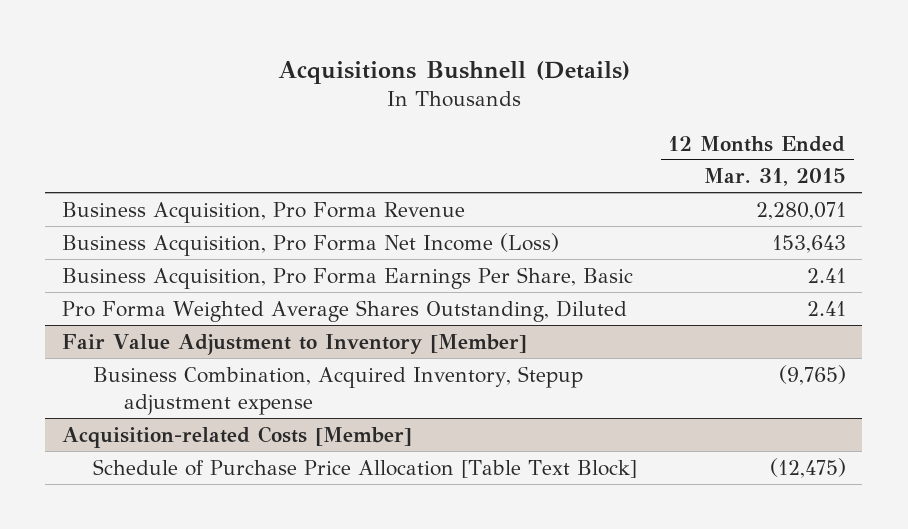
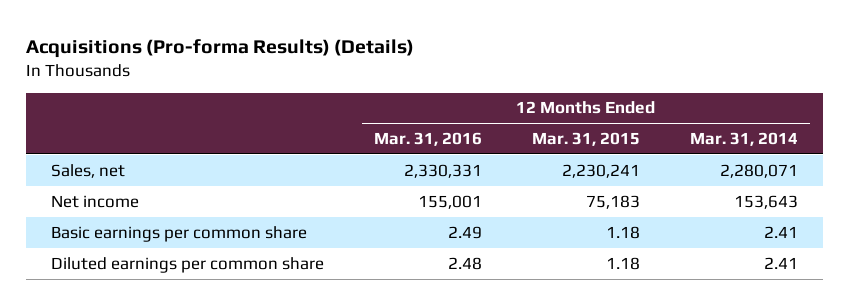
[277,60,630,84] Acquisitions Bushnell (Details) -> [26,38,415,58] Acquisitions (Pro-forma Results) (Details)
none -> [374,131,483,146] Mar. 31, 2016
none -> [689,131,798,146] Mar. 31, 2014
[61,201,465,223] Business Acquisition, Pro Forma Revenue -> none
[61,299,627,322] Pro Forma Weighted Average Shares Outstanding, Diluted -> none
[61,333,527,355] Fair Value Adjustment to Inventory [Member] -> none
[92,365,583,415] Business Combination, Acquired Inventory, Stepup adjustment expense -> none
[61,425,412,448] Acquisition-related Costs [Member] -> none
[92,458,637,478] Schedule of Purchase Price Allocation [Table Text Block] -> none
none -> [51,163,126,178] Sales, net
[61,232,559,256] Business Acquisition, Pro Forma Net Income (Loss) -> [51,194,140,208] Net income
[771,234,846,253] 153,643 -> [586,194,641,209] 75,183
[61,266,633,289] Business Acquisition, Pro Forma Earnings Per Share, Basic -> [51,225,308,242] Basic earnings per common share
[806,267,846,283] 2.41 -> [606,225,641,239] 1.18
none -> [51,256,325,273] Diluted earnings per common share

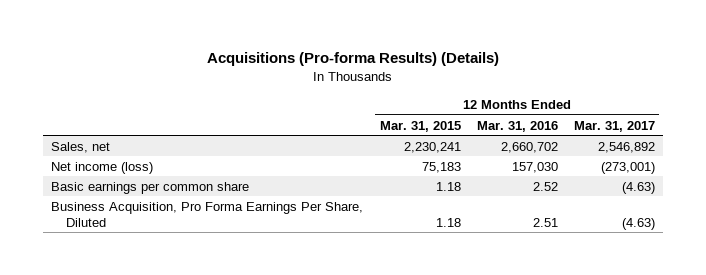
[689,131,798,146] Mar. 31, 2014 -> none
none -> [574,120,656,132] Mar. 31, 2017
[51,256,325,273] Diluted earnings per common share -> none
[404,163,483,178] 2,330,331 -> [500,141,558,153] 2,660,702
[51,194,140,208] Net income -> [51,161,154,174] Net income (loss)
[418,194,483,209] 155,001 -> [511,161,558,173] 157,030
[448,225,483,239] 2.49 -> [532,181,558,191] 2.52
none -> [51,201,364,227] Business Acquisition, Pro Forma Earnings Per Share, Diluted

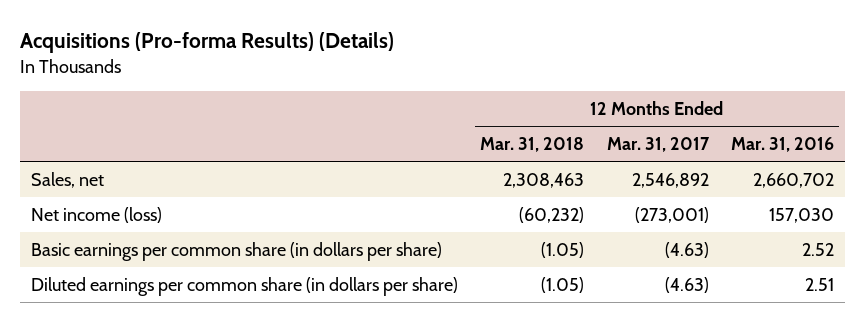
[379,120,461,132] Mar. 31, 2015 -> none
none -> [480,136,585,152] Mar. 31, 2018
[51,181,250,194] Basic earnings per common share -> [31,241,443,261] Basic earnings per common share (in dollars per share)
[51,201,364,227] Business Acquisition, Pro Forma Earnings Per Share, Diluted -> [31,276,459,296] Diluted earnings per common share (in dollars per share)

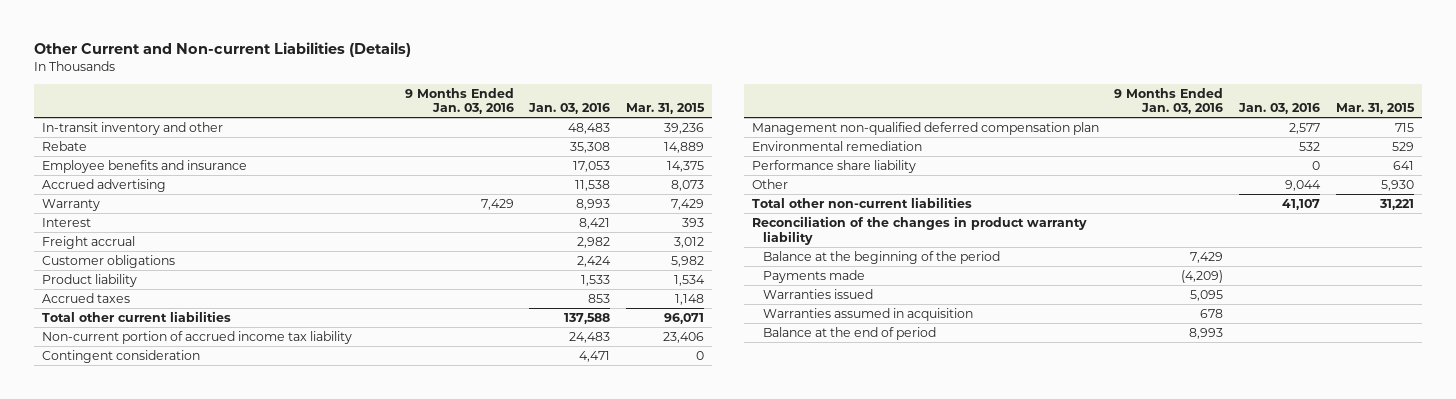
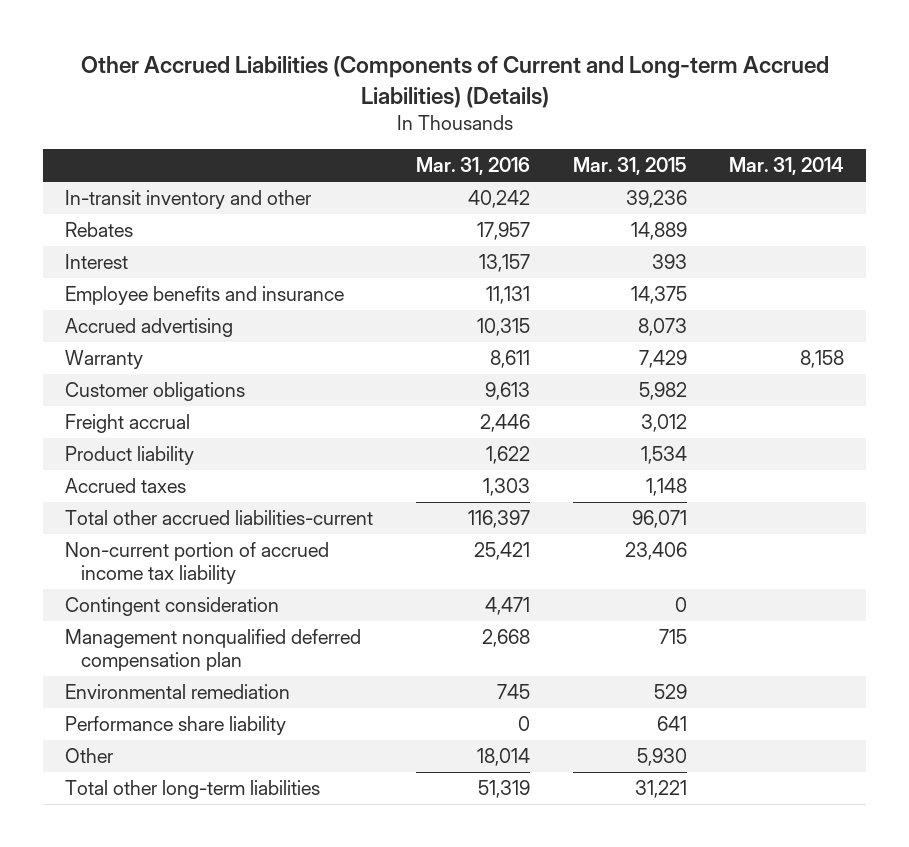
[34,41,412,57] Other Current and Non-current Liabilities (Details) -> [80,56,829,108] Other Accrued Liabilities (Components of Current and Long-term Accrued Liabilities) (Details)
[404,87,514,115] 9 Months Ended Jan. 03, 2016 -> none
[528,103,611,115] Jan. 03, 2016 -> none
none -> [415,157,530,176] Mar. 31, 2016
none -> [729,157,845,176] Mar. 31, 2014
[41,140,87,151] Rebate -> [64,222,133,238] Rebates
[41,217,91,227] Interest -> [64,254,128,270] Interest
[41,235,135,249] Freight accrual -> [64,414,190,434] Freight accrual
[41,310,231,322] Total other current liabilities -> [64,510,373,526] Total other accrued liabilities-current
[751,121,1099,135] Management non-qualified deferred compensation plan -> [64,629,361,672] Management nonqualified deferred compensation plan
[751,215,1087,245] Reconciliation of the changes in product warranty liability -> none
[763,250,1001,264] Balance at the beginning of the period -> none
[763,269,866,283] Payments made -> none
[763,288,874,299] Warranties issued -> none
[763,307,974,321] Warranties assumed in acquisition -> none
[763,326,937,340] Balance at the end of period -> none
[751,196,972,208] Total other non-current liabilities -> [64,780,320,800] Total other long-term liabilities

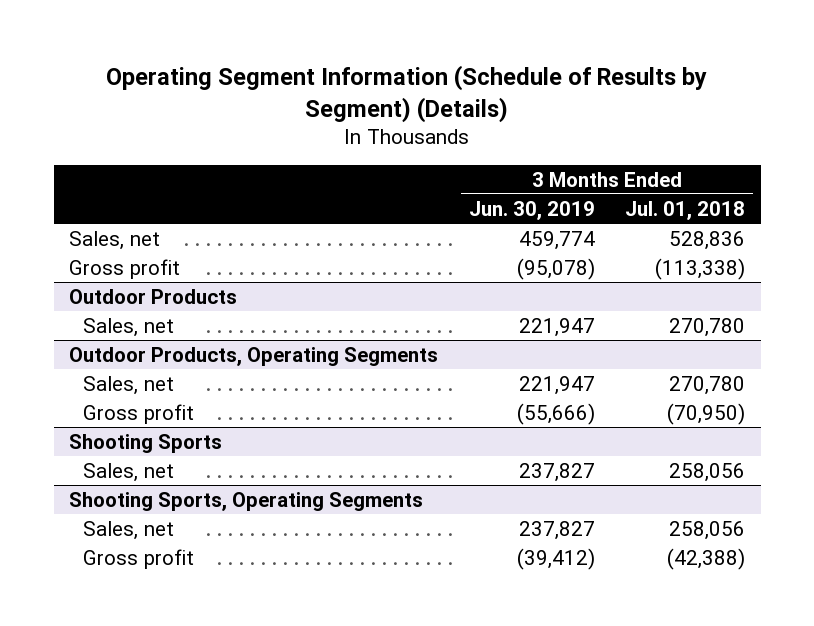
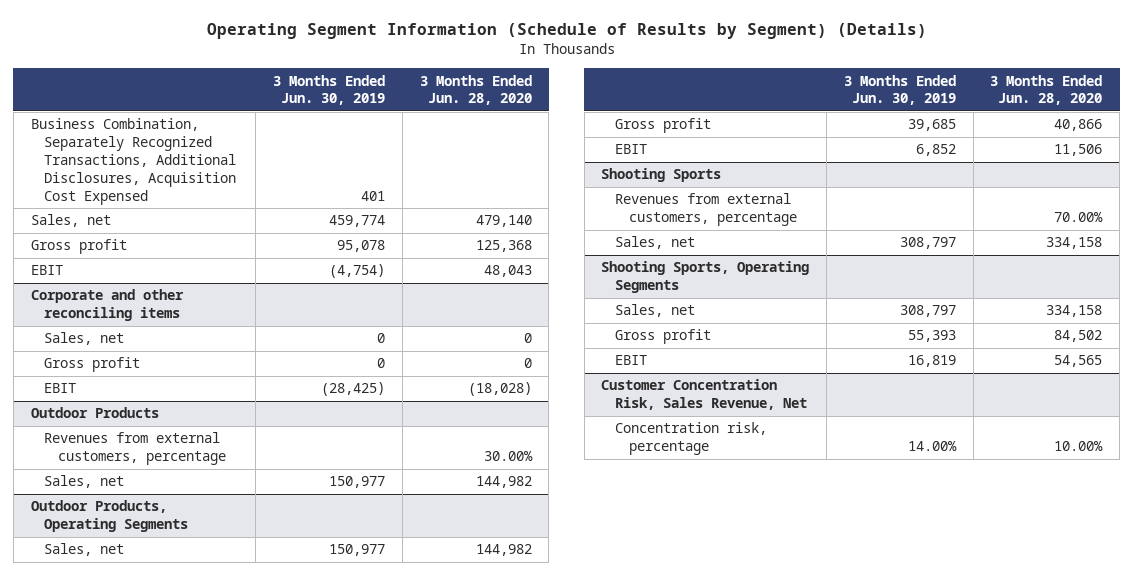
[625,200,746,220] Jul. 01, 2018 -> none
none -> [419,74,532,106] 3 Months Ended Jun. 28, 2020
none -> [30,118,237,206] Business Combination, Separately Recognized Transactions, Additional Disclosures, Acquisition Cost Expensed
[516,257,595,280] (95,078) -> [337,240,386,253] 95,078
none -> [30,265,63,276] EBIT
none -> [30,289,184,322] Corporate and other reconciling items
none -> [44,332,125,346] Sales, net
none -> [44,357,141,373] Gross profit
none -> [44,383,77,394] EBIT
none -> [44,432,226,466] Revenues from external customers, percentage
[518,317,595,337] 221,947 -> [329,476,386,489] 150,977
[518,375,595,395] 221,947 -> [329,544,386,557] 150,977
[516,402,595,425] (55,666) -> [907,119,956,132] 39,685
none -> [614,144,647,155] EBIT
none -> [614,193,797,227] Revenues from external customers, percentage
[518,462,595,482] 237,827 -> [899,237,956,250] 308,797
[518,520,595,540] 237,827 -> [899,305,956,318] 308,797
[516,547,595,570] (39,412) -> [907,330,956,343] 55,393
none -> [614,355,647,366] EBIT
none -> [601,379,807,411] Customer Concentration Risk, Sales Revenue, Net
none -> [614,422,767,456] Concentration risk, percentage

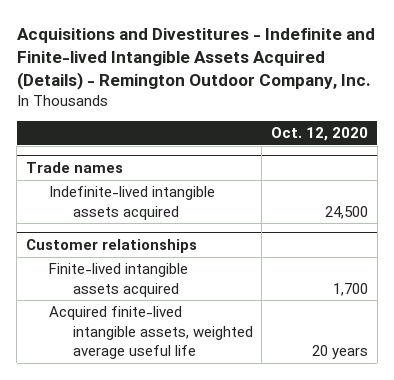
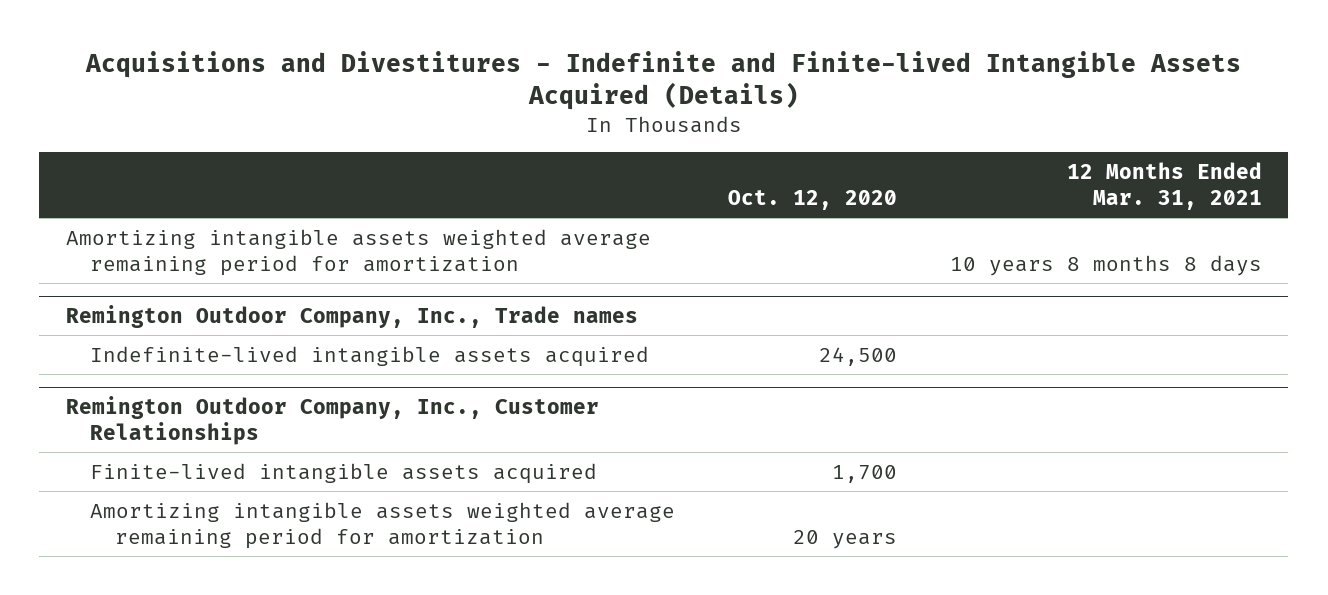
[16,27,375,90] Acquisitions and Divestitures - Indefinite and Finite-lived Intangible Assets Acquired (Details) - Remington Outdoor Company, Inc. -> [84,50,1241,110] Acquisitions and Divestitures - Indefinite and Finite-lived Intangible Assets Acquired (Details)
none -> [1067,161,1263,211] 12 Months Ended Mar. 31, 2021
[26,161,124,173] Trade names -> none
none -> [65,228,651,276] Amortizing intangible assets weighted average remaining period for amortization
none -> [65,304,638,328] Remington Outdoor Company, Inc., Trade names
[26,238,198,253] Customer relationships -> none
none -> [65,395,599,445] Remington Outdoor Company, Inc., Customer Relationships
[49,306,253,359] Acquired finite-lived intangible assets, weighted average useful life -> [90,501,676,549] Amortizing intangible assets weighted average remaining period for amortization

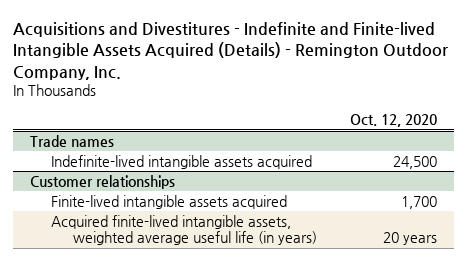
[84,50,1241,110] Acquisitions and Divestitures - Indefinite and Finite-lived Intangible Assets Acquired (Details) -> [12,22,448,80] Acquisitions and Divestitures - Indefinite and Finite-lived Intangible Assets Acquired (Details) - Remington Outdoor Company, Inc.
[1067,161,1263,211] 12 Months Ended Mar. 31, 2021 -> none
[65,228,651,276] Amortizing intangible assets weighted average remaining period for amortization -> none
[65,304,638,328] Remington Outdoor Company, Inc., Trade names -> none
none -> [29,135,114,148] Trade names
[65,395,599,445] Remington Outdoor Company, Inc., Customer Relationships -> none
none -> [29,175,175,190] Customer relationships
[90,501,676,549] Amortizing intangible assets weighted average remaining period for amortization -> [51,215,317,246] Acquired finite-lived intangible assets, weighted average useful life (in years)

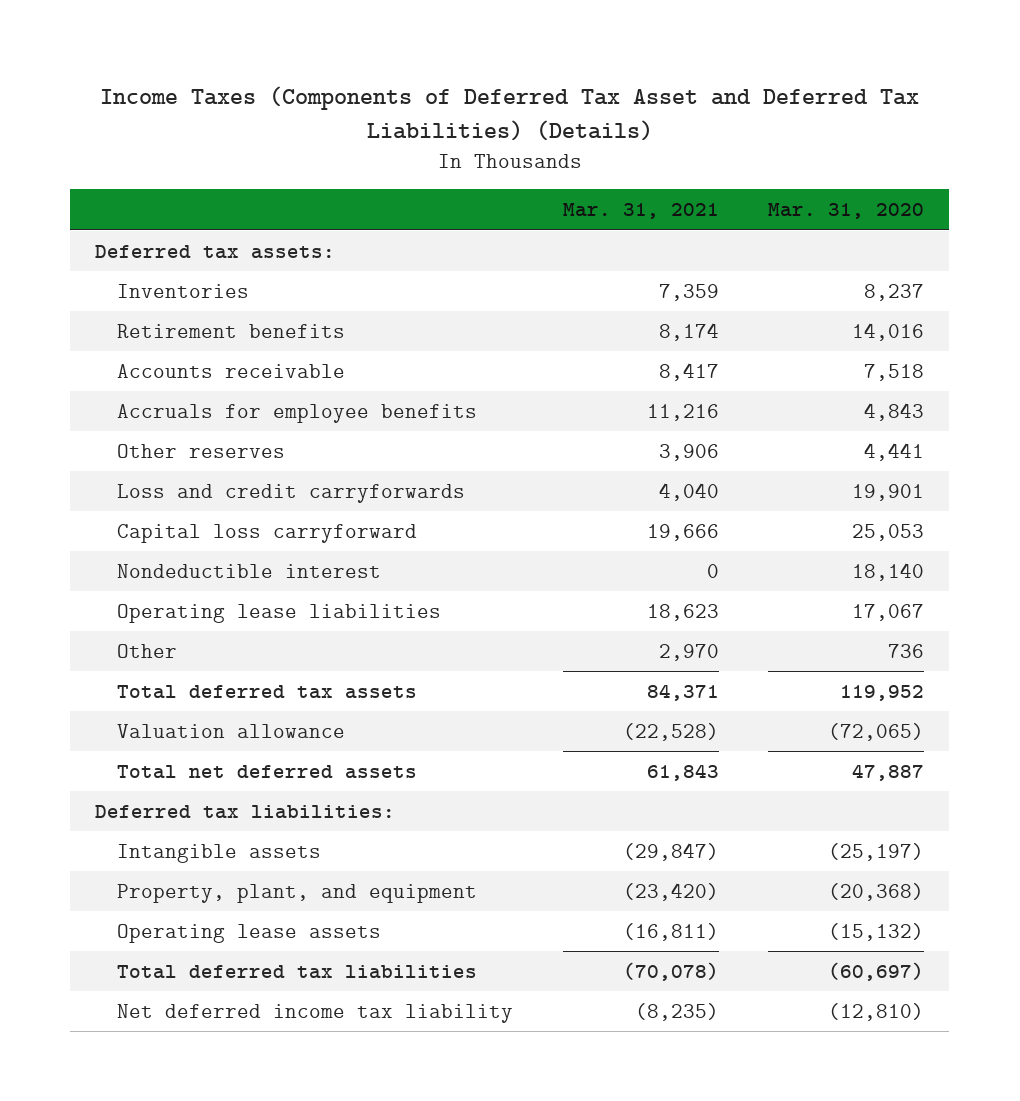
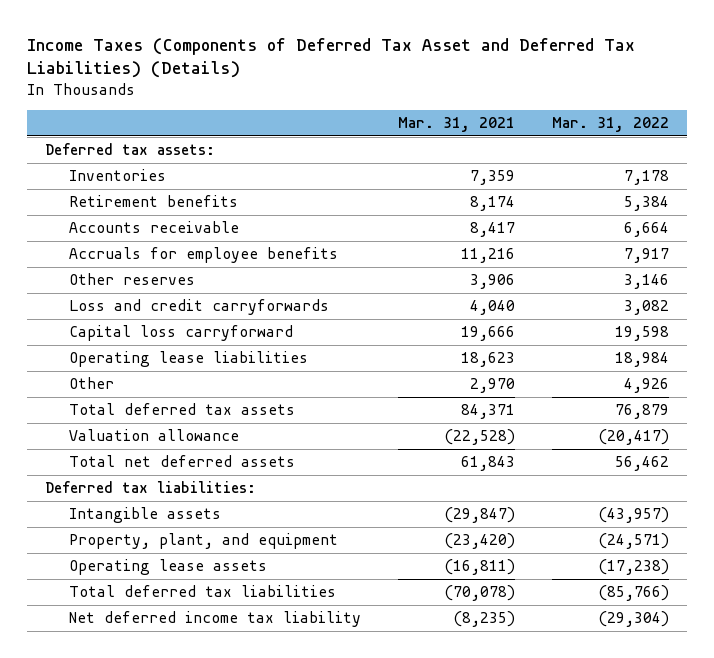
[768,203,925,220] Mar. 31, 2020 -> none
none -> [551,117,669,133] Mar. 31, 2022
[116,563,381,578] Nondeductible interest -> none

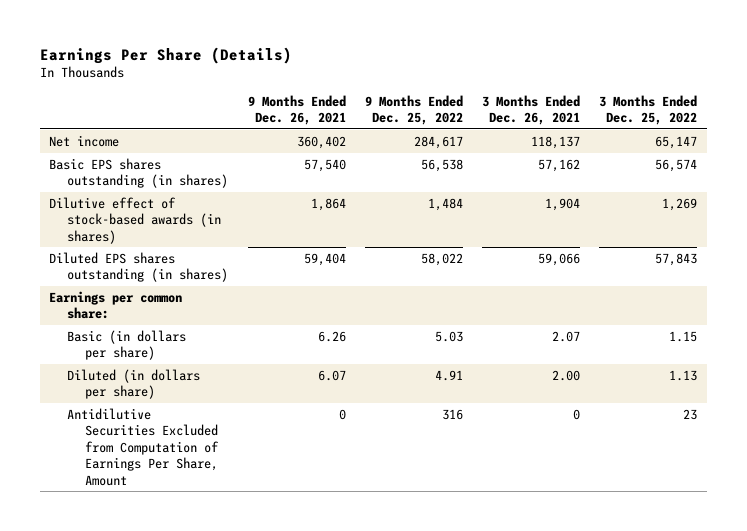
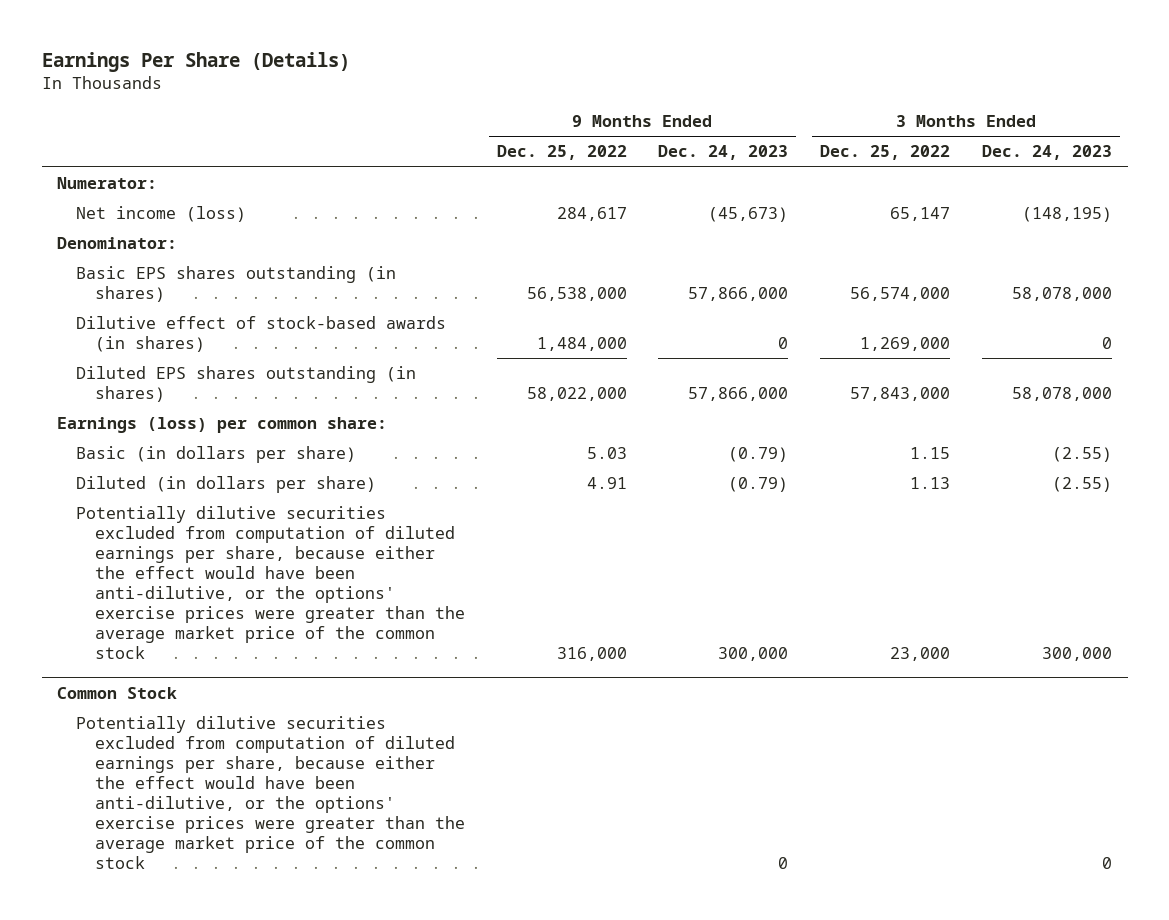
[247,94,346,126] 9 Months Ended Dec. 26, 2021 -> none
[482,94,581,126] 3 Months Ended Dec. 26, 2021 -> none
none -> [658,145,789,161] Dec. 24, 2023
none -> [981,145,1112,161] Dec. 24, 2023
none -> [57,177,158,190] Numerator:
[49,134,120,147] Net income -> [76,206,247,223] Net income (loss)
none -> [57,237,178,250] Denominator:
[420,158,463,172] 56,538 -> [526,287,627,302] 56,538,000
[655,158,698,172] 56,574 -> [850,287,951,302] 56,574,000
[427,197,463,211] 1,484 -> [536,337,627,352] 1,484,000
[662,197,698,211] 1,269 -> [860,337,951,352] 1,269,000
[420,252,463,266] 58,022 -> [526,387,627,402] 58,022,000
[655,252,698,266] 57,843 -> [850,387,951,402] 57,843,000
[49,290,183,320] Earnings per common share: -> [57,417,388,434] Earnings (loss) per common share:
[67,407,220,486] Antidilutive Securities Excluded from Computation of Earnings Per Share, Amount -> [76,506,465,659] Potentially dilutive securities excluded from computation of diluted earnings per share, because either the effect would have been anti-dilutive, or the options' exercise prices were greater than the average market price of the common stock
[441,408,463,420] 316 -> [556,646,627,661] 316,000
[683,408,698,420] 23 -> [890,646,951,661] 23,000
none -> [57,687,178,700] Common Stock
none -> [76,716,465,869] Potentially dilutive securities excluded from computation of diluted earnings per share, because either the effect would have been anti-dilutive, or the options' exercise prices were greater than the average market price of the common stock

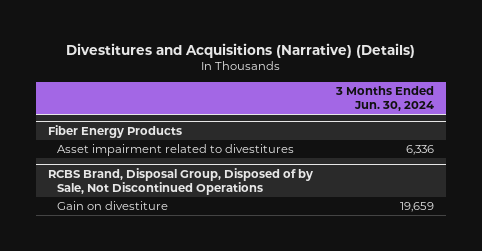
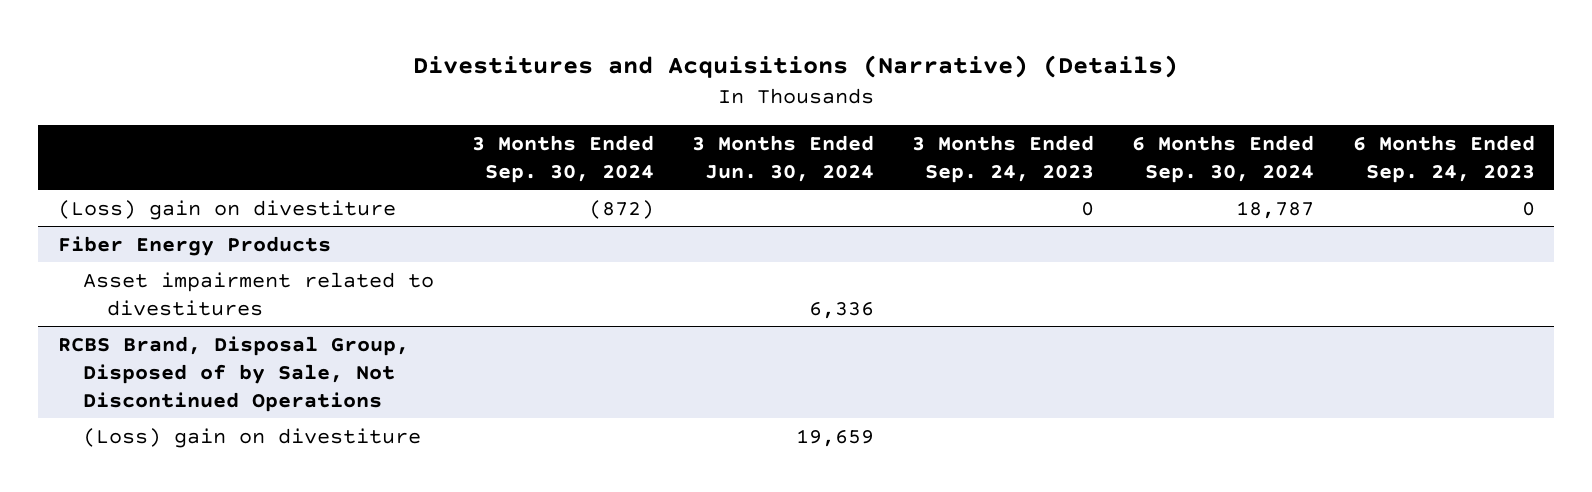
none -> [471,134,654,183] 3 Months Ended Sep. 30, 2024
none -> [912,134,1095,183] 3 Months Ended Sep. 24, 2023
none -> [1132,134,1315,183] 6 Months Ended Sep. 30, 2024
none -> [1352,134,1535,183] 6 Months Ended Sep. 24, 2023
none -> [57,199,396,220] (Loss) gain on divestiture
[57,201,169,211] Gain on divestiture -> [82,427,421,448] (Loss) gain on divestiture

